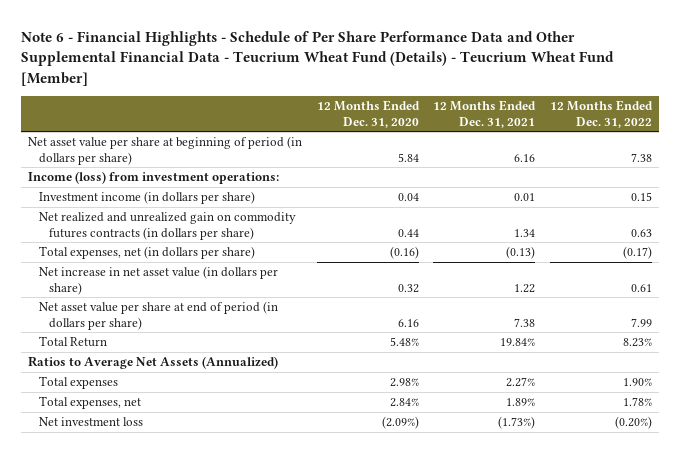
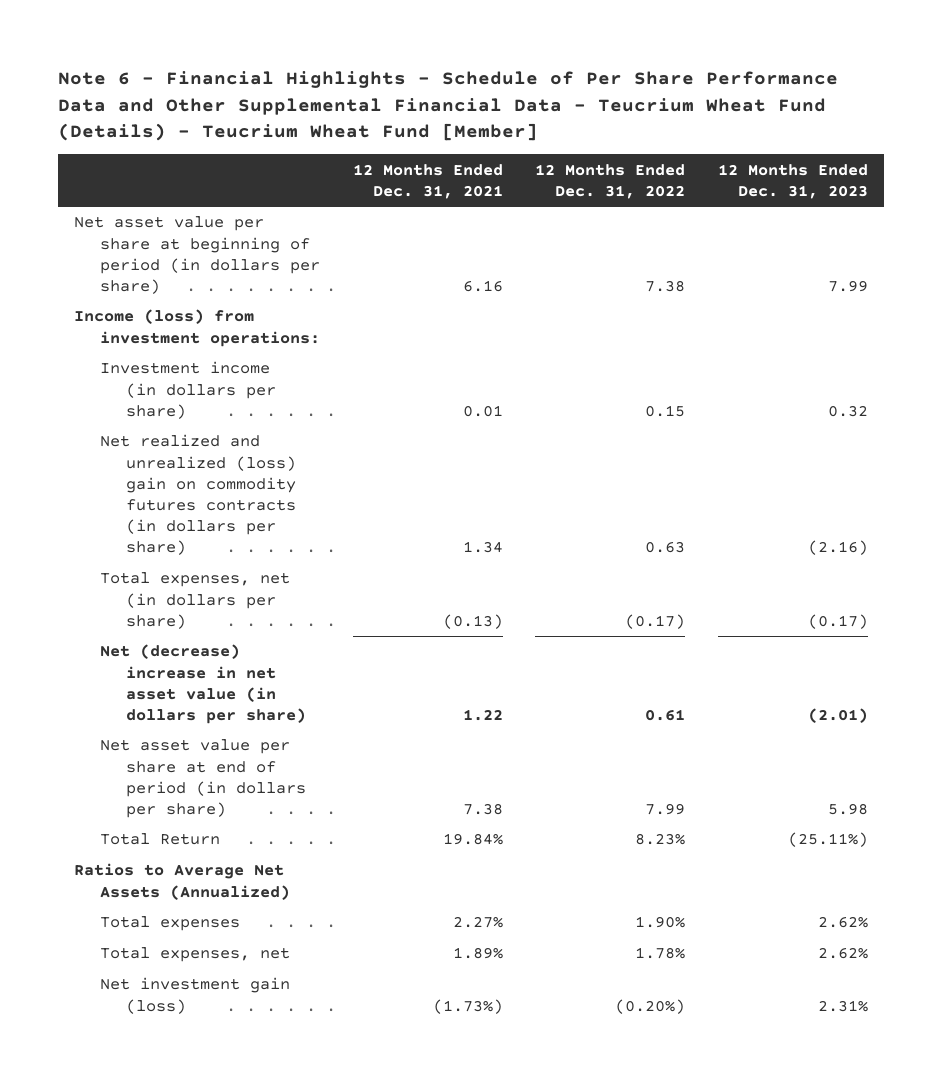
[316,99,420,128] 12 Months Ended Dec. 31, 2020 -> none
none -> [717,163,868,199] 12 Months Ended Dec. 31, 2023
[38,212,296,240] Net realized and unrealized gain on commodity futures contracts (in dollars per share) -> [99,434,296,556] Net realized and unrealized (loss) gain on commodity futures contracts (in dollars per share)
[38,266,278,295] Net increase in net asset value (in dollars per share) -> [99,644,306,725] Net (decrease) increase in net asset value (in dollars per share)
[38,417,143,427] Net investment loss -> [99,977,290,1014] Net investment gain (loss)

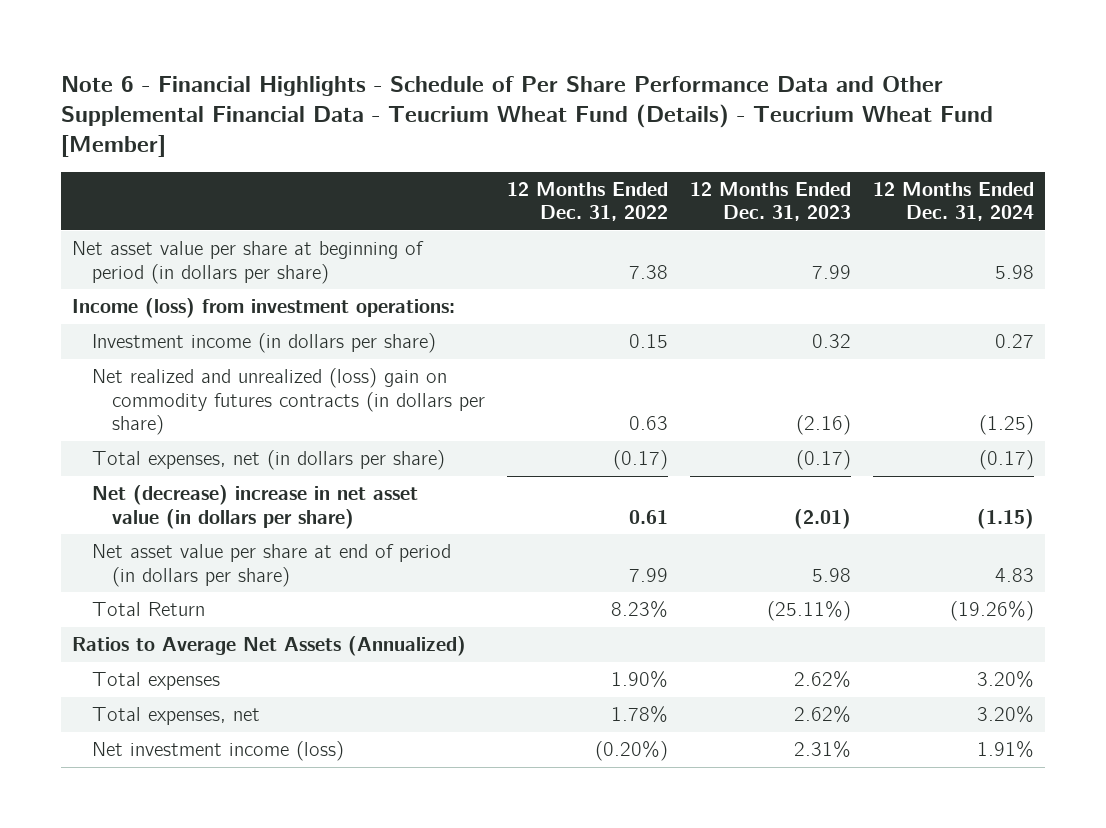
[352,163,503,199] 12 Months Ended Dec. 31, 2021 -> none
none -> [872,181,1034,222] 12 Months Ended Dec. 31, 2024
[99,977,290,1014] Net investment gain (loss) -> [92,741,345,762] Net investment income (loss)

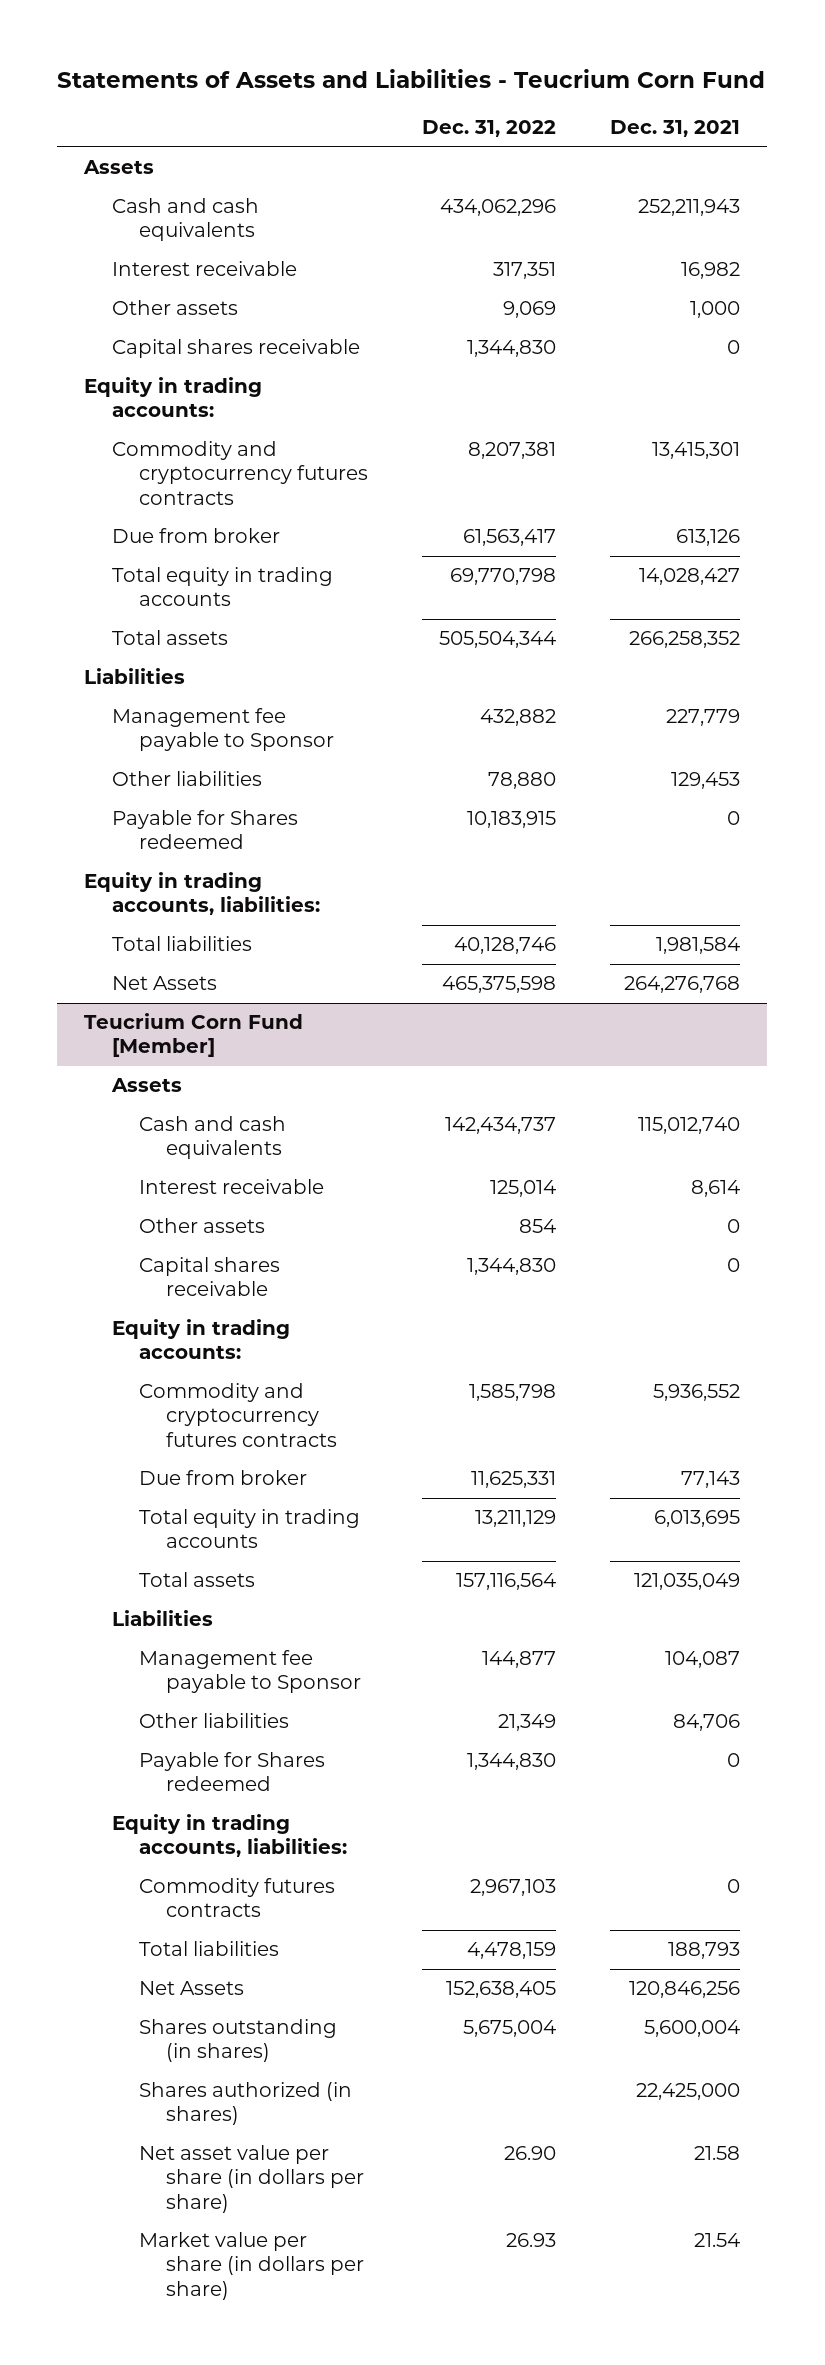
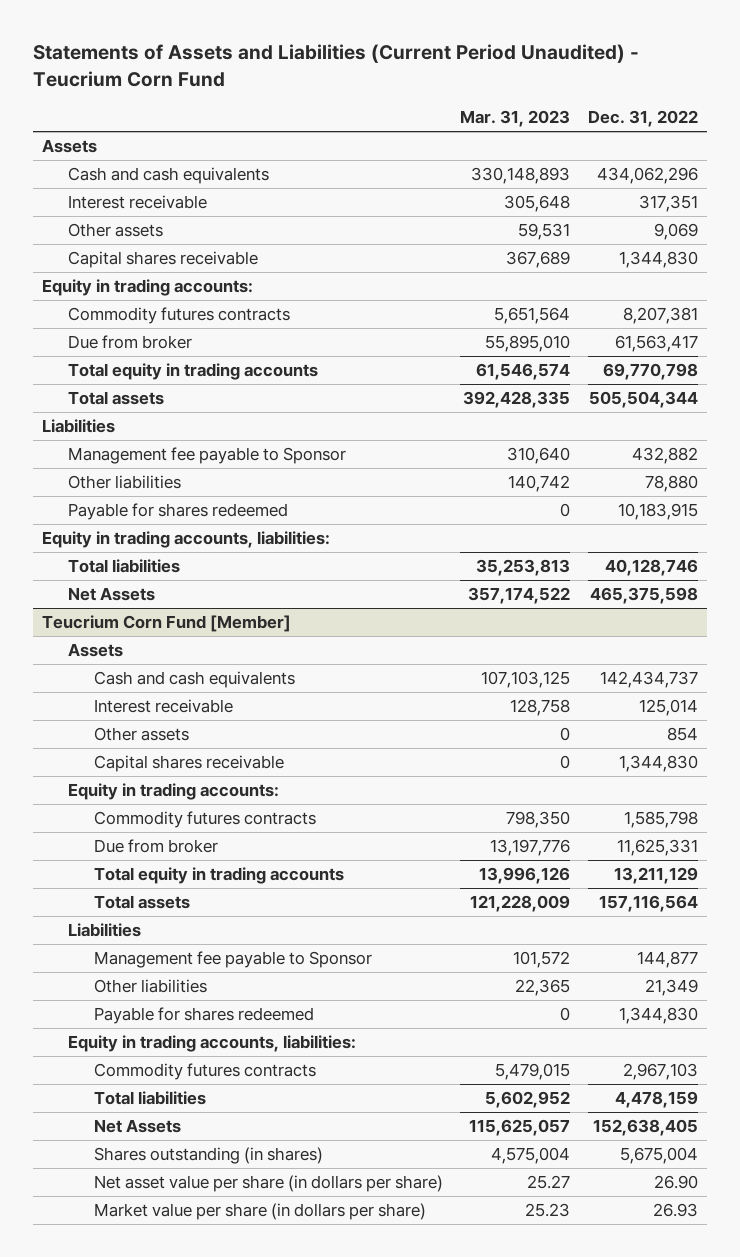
[57,69,766,89] Statements of Assets and Liabilities - Teucrium Corn Fund -> [32,44,639,88] Statements of Assets and Liabilities (Current Period Unaudited) - Teucrium Corn Fund
[610,120,741,138] Dec. 31, 2021 -> none
none -> [460,110,571,128] Mar. 31, 2023
[111,441,368,505] Commodity and cryptocurrency futures contracts -> [67,307,290,325] Commodity futures contracts
[111,810,298,850] Payable for Shares redeemed -> [67,503,288,521] Payable for shares redeemed
[138,1383,337,1447] Commodity and cryptocurrency futures contracts -> [93,811,316,829] Commodity futures contracts
[138,1752,325,1792] Payable for Shares redeemed -> [93,1007,314,1025] Payable for shares redeemed
[138,2082,352,2126] Shares authorized (in shares) -> none

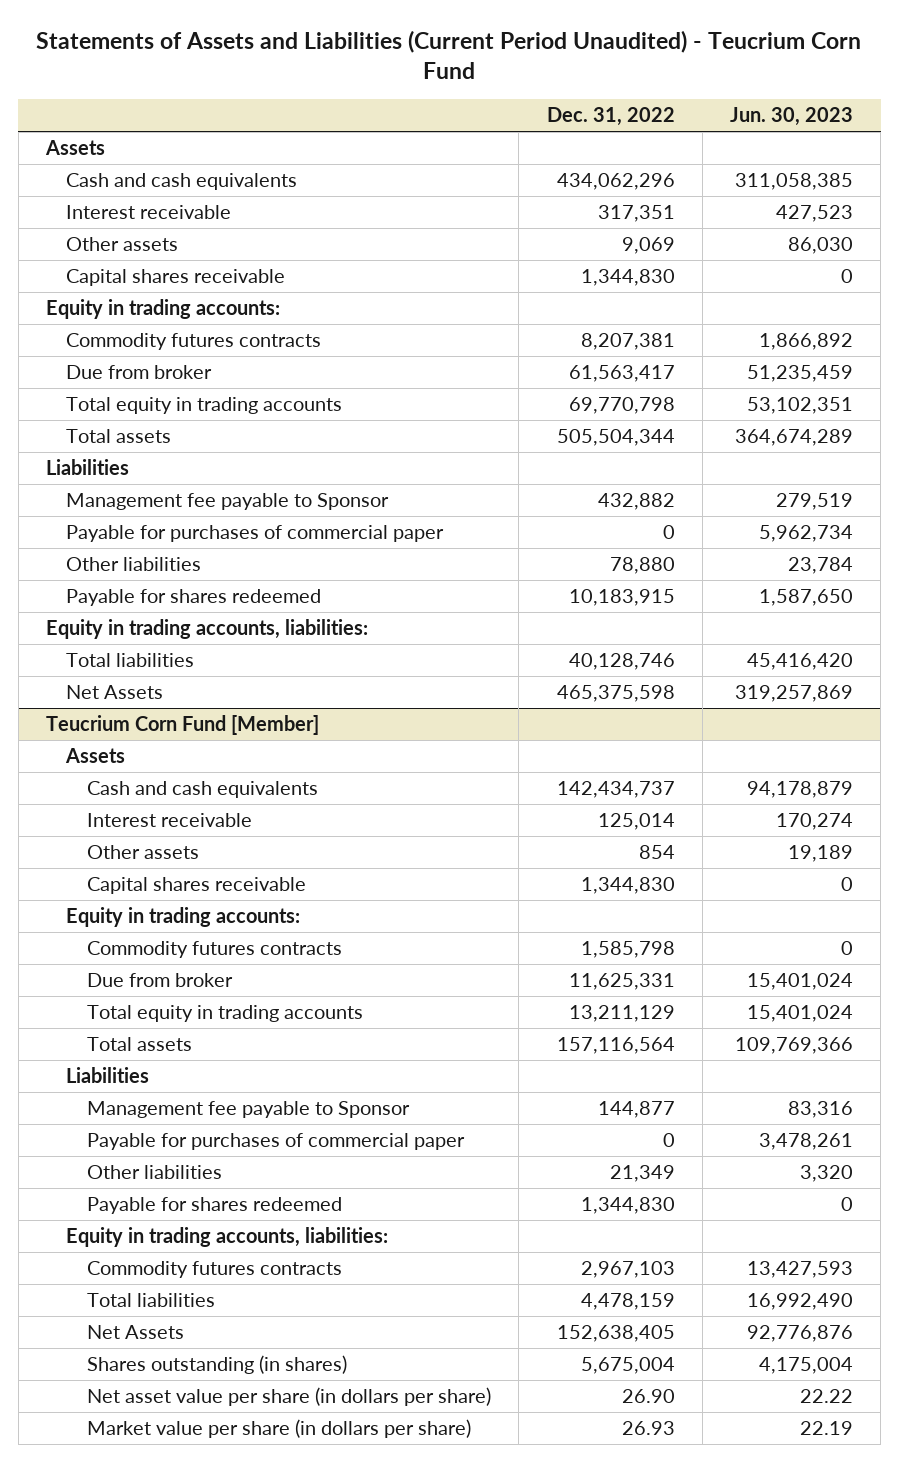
[460,110,571,128] Mar. 31, 2023 -> none
none -> [729,107,853,127] Jun. 30, 2023
none -> [66,525,445,543] Payable for purchases of commercial paper
none -> [87,1133,466,1151] Payable for purchases of commercial paper

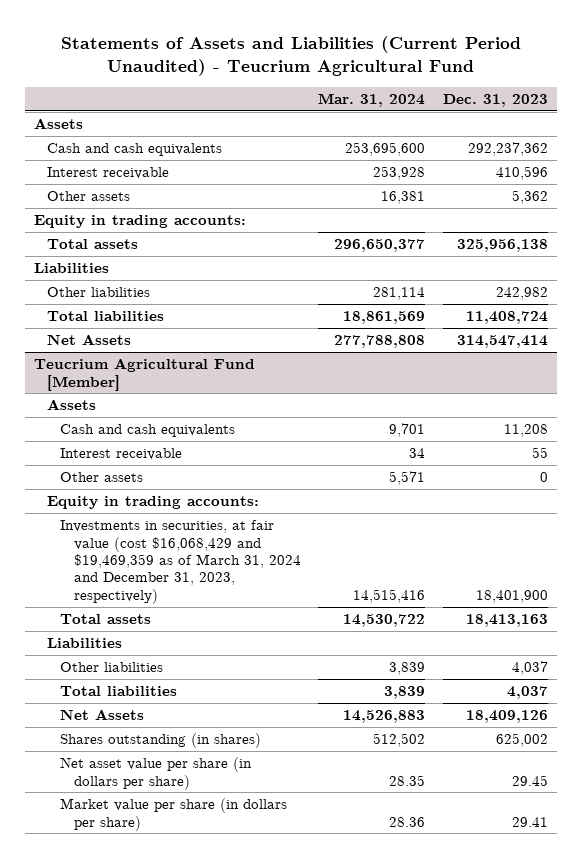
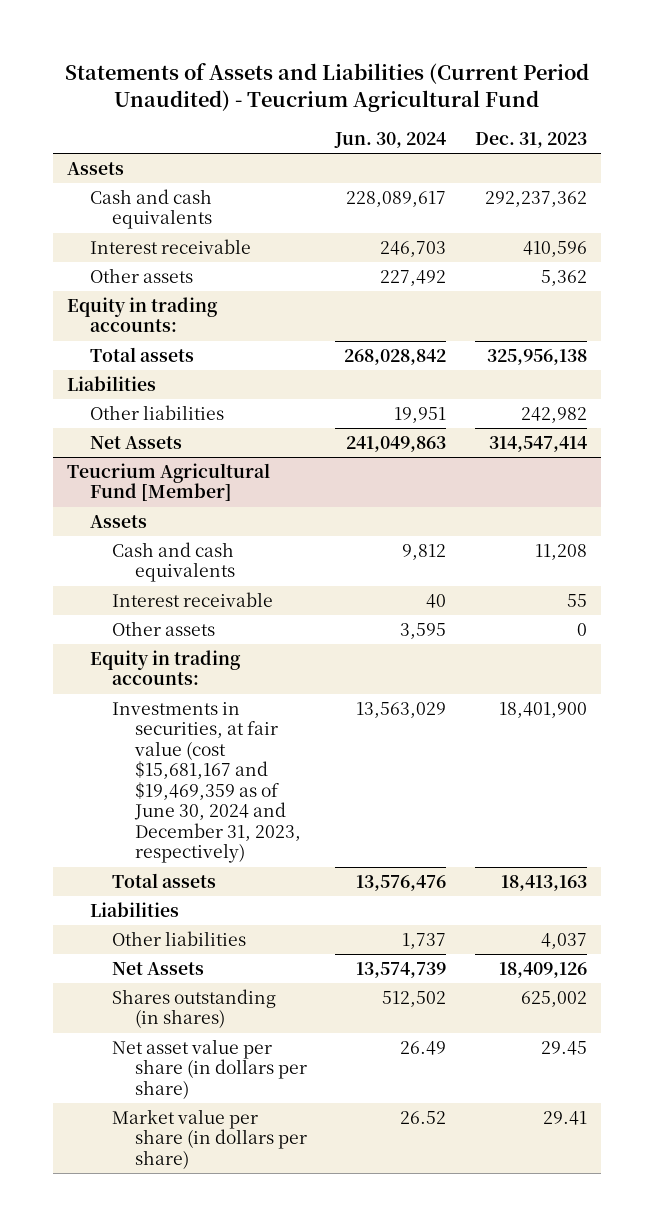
[318,92,426,107] Mar. 31, 2024 -> none
none -> [334,131,447,148] Jun. 30, 2024
[47,311,165,322] Total liabilities -> none
[60,520,301,604] Investments in securities, at fair value (cost $16,068,429 and $19,469,359 as of March 31, 2024 and December 31, 2023, respectively) -> [112,701,302,864] Investments in securities, at fair value (cost $15,681,167 and $19,469,359 as of June 30, 2024 and December 31, 2023, respectively)
[60,686,178,697] Total liabilities -> none

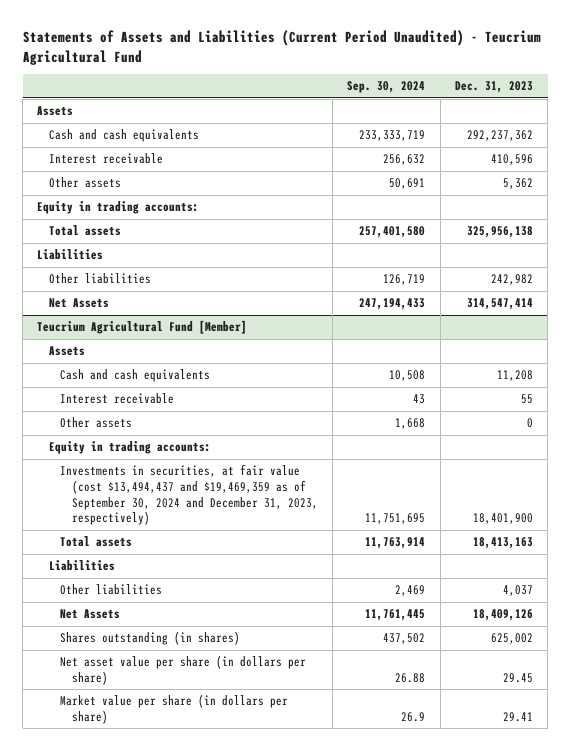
[334,131,447,148] Jun. 30, 2024 -> none
none -> [347,81,426,94] Sep. 30, 2024
[112,701,302,864] Investments in securities, at fair value (cost $15,681,167 and $19,469,359 as of June 30, 2024 and December 31, 2023, respectively) -> [60,464,318,526] Investments in securities, at fair value (cost $13,494,437 and $19,469,359 as of September 30, 2024 and December 31, 2023, respectively)

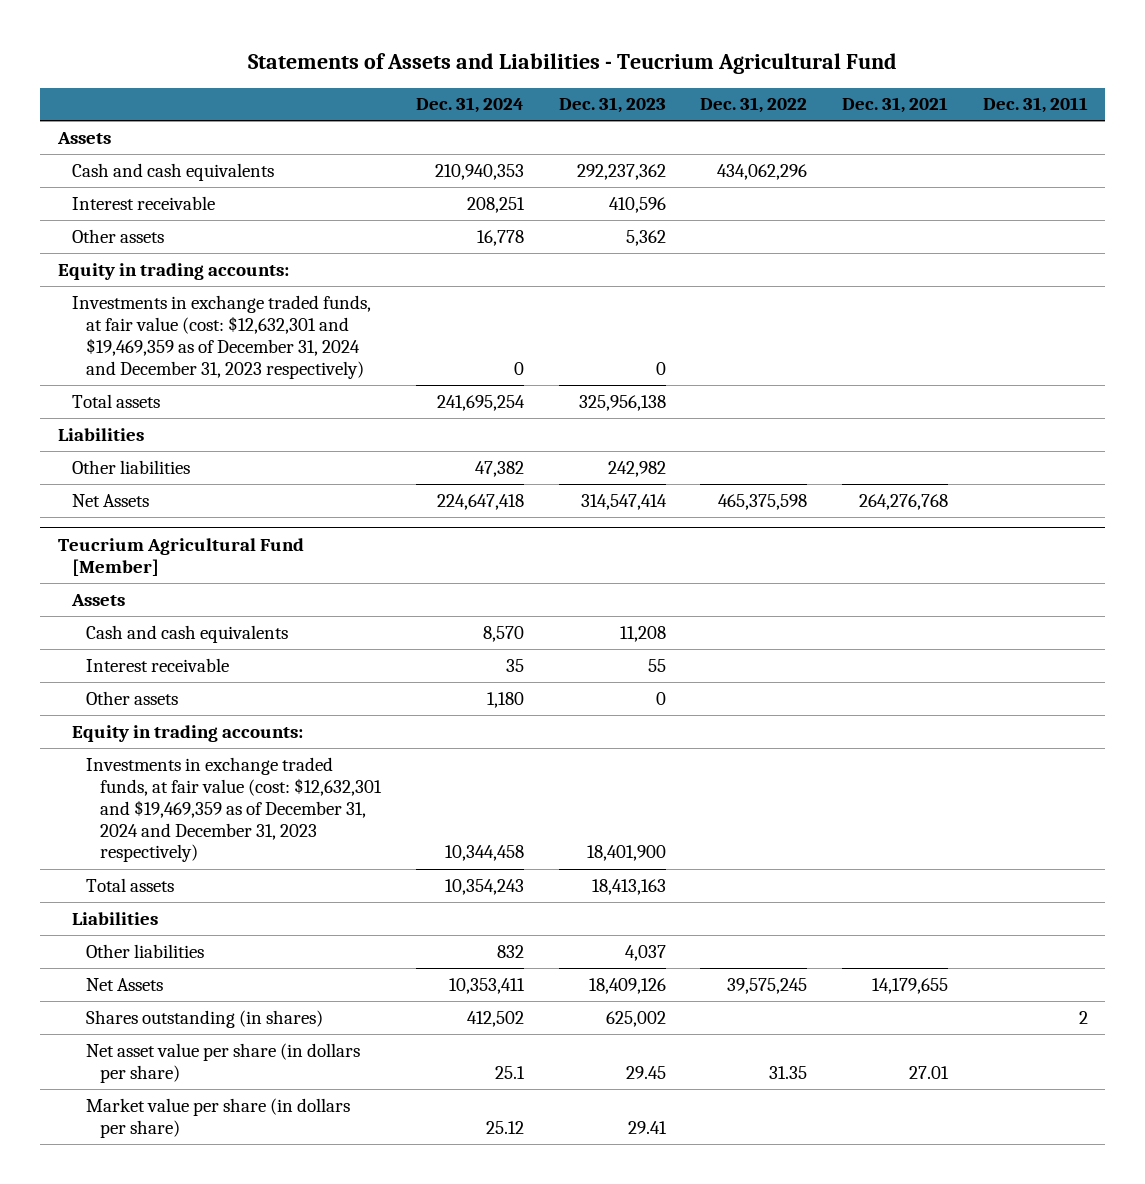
[22,30,541,65] Statements of Assets and Liabilities (Current Period Unaudited) - Teucrium Agricultural Fund -> [247,53,897,75] Statements of Assets and Liabilities - Teucrium Agricultural Fund
[347,81,426,94] Sep. 30, 2024 -> none
none -> [416,97,525,114] Dec. 31, 2024
none -> [700,97,808,114] Dec. 31, 2022
none -> [841,97,948,114] Dec. 31, 2021
none -> [982,97,1088,114] Dec. 31, 2011
none -> [71,294,371,379] Investments in exchange traded funds, at fair value (cost: $12,632,301 and $19,469,359 as of December 31, 2024 and December 31, 2023 respectively)
[60,464,318,526] Investments in securities, at fair value (cost $13,494,437 and $19,469,359 as of September 30, 2024 and December 31, 2023, respectively) -> [86,756,383,863] Investments in exchange traded funds, at fair value (cost: $12,632,301 and $19,469,359 as of December 31, 2024 and December 31, 2023 respectively)

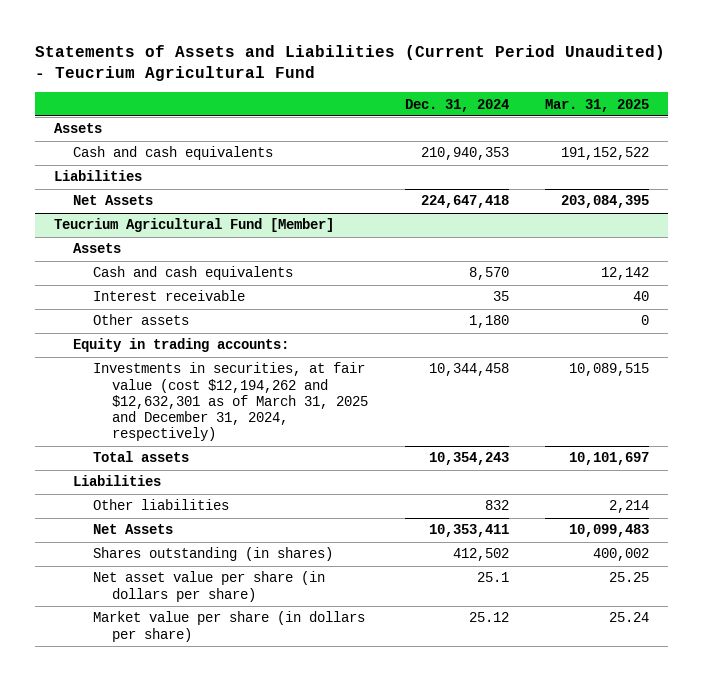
[247,53,897,75] Statements of Assets and Liabilities - Teucrium Agricultural Fund -> [35,44,666,82] Statements of Assets and Liabilities (Current Period Unaudited) - Teucrium Agricultural Fund
[558,97,666,114] Dec. 31, 2023 -> none
[700,97,808,114] Dec. 31, 2022 -> none
[841,97,948,114] Dec. 31, 2021 -> none
[982,97,1088,114] Dec. 31, 2011 -> none
none -> [545,98,650,112] Mar. 31, 2025
[71,195,215,210] Interest receivable -> none
[71,228,164,243] Other assets -> none
[57,262,289,280] Equity in trading accounts: -> none
[71,294,371,379] Investments in exchange traded funds, at fair value (cost: $12,632,301 and $19,469,359 as of December 31, 2024 and December 31, 2023 respectively) -> none
[71,393,160,408] Total assets -> none
[71,459,190,474] Other liabilities -> none
[86,756,383,863] Investments in exchange traded funds, at fair value (cost: $12,632,301 and $19,469,359 as of December 31, 2024 and December 31, 2023 respectively) -> [92,362,369,442] Investments in securities, at fair value (cost $12,194,262 and $12,632,301 as of March 31, 2025 and December 31, 2024, respectively)

